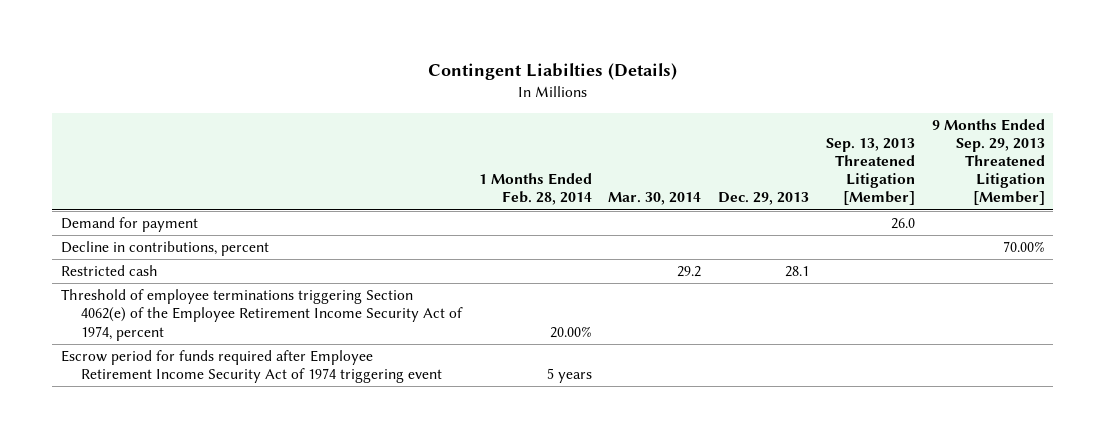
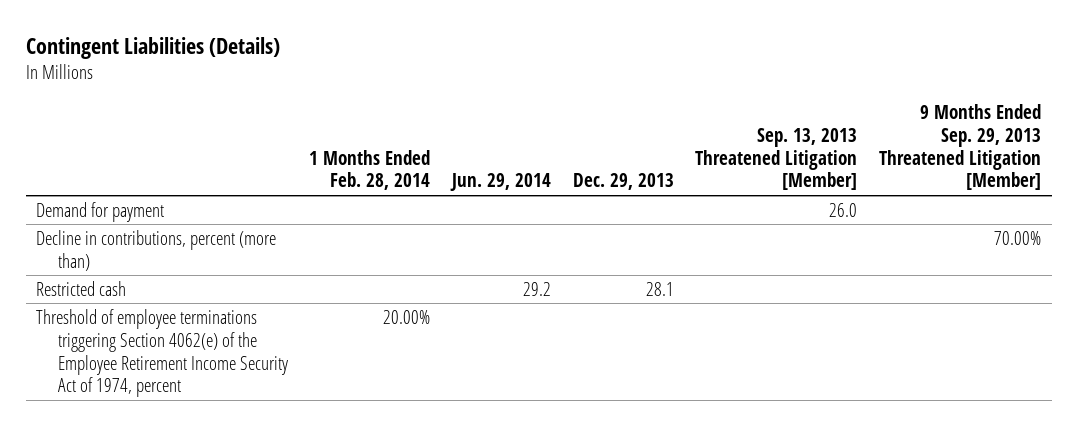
[427,63,677,81] Contingent Liabilties (Details) -> [25,37,280,60] Contingent Liabilities (Details)
[608,192,702,206] Mar. 30, 2014 -> none
none -> [449,173,551,192] Jun. 29, 2014
[60,241,269,257] Decline in contributions, percent -> [36,229,277,271] Decline in contributions, percent (more than)
[60,350,442,384] Escrow period for funds required after Employee Retirement Income Security Act of 1974 triggering event -> none

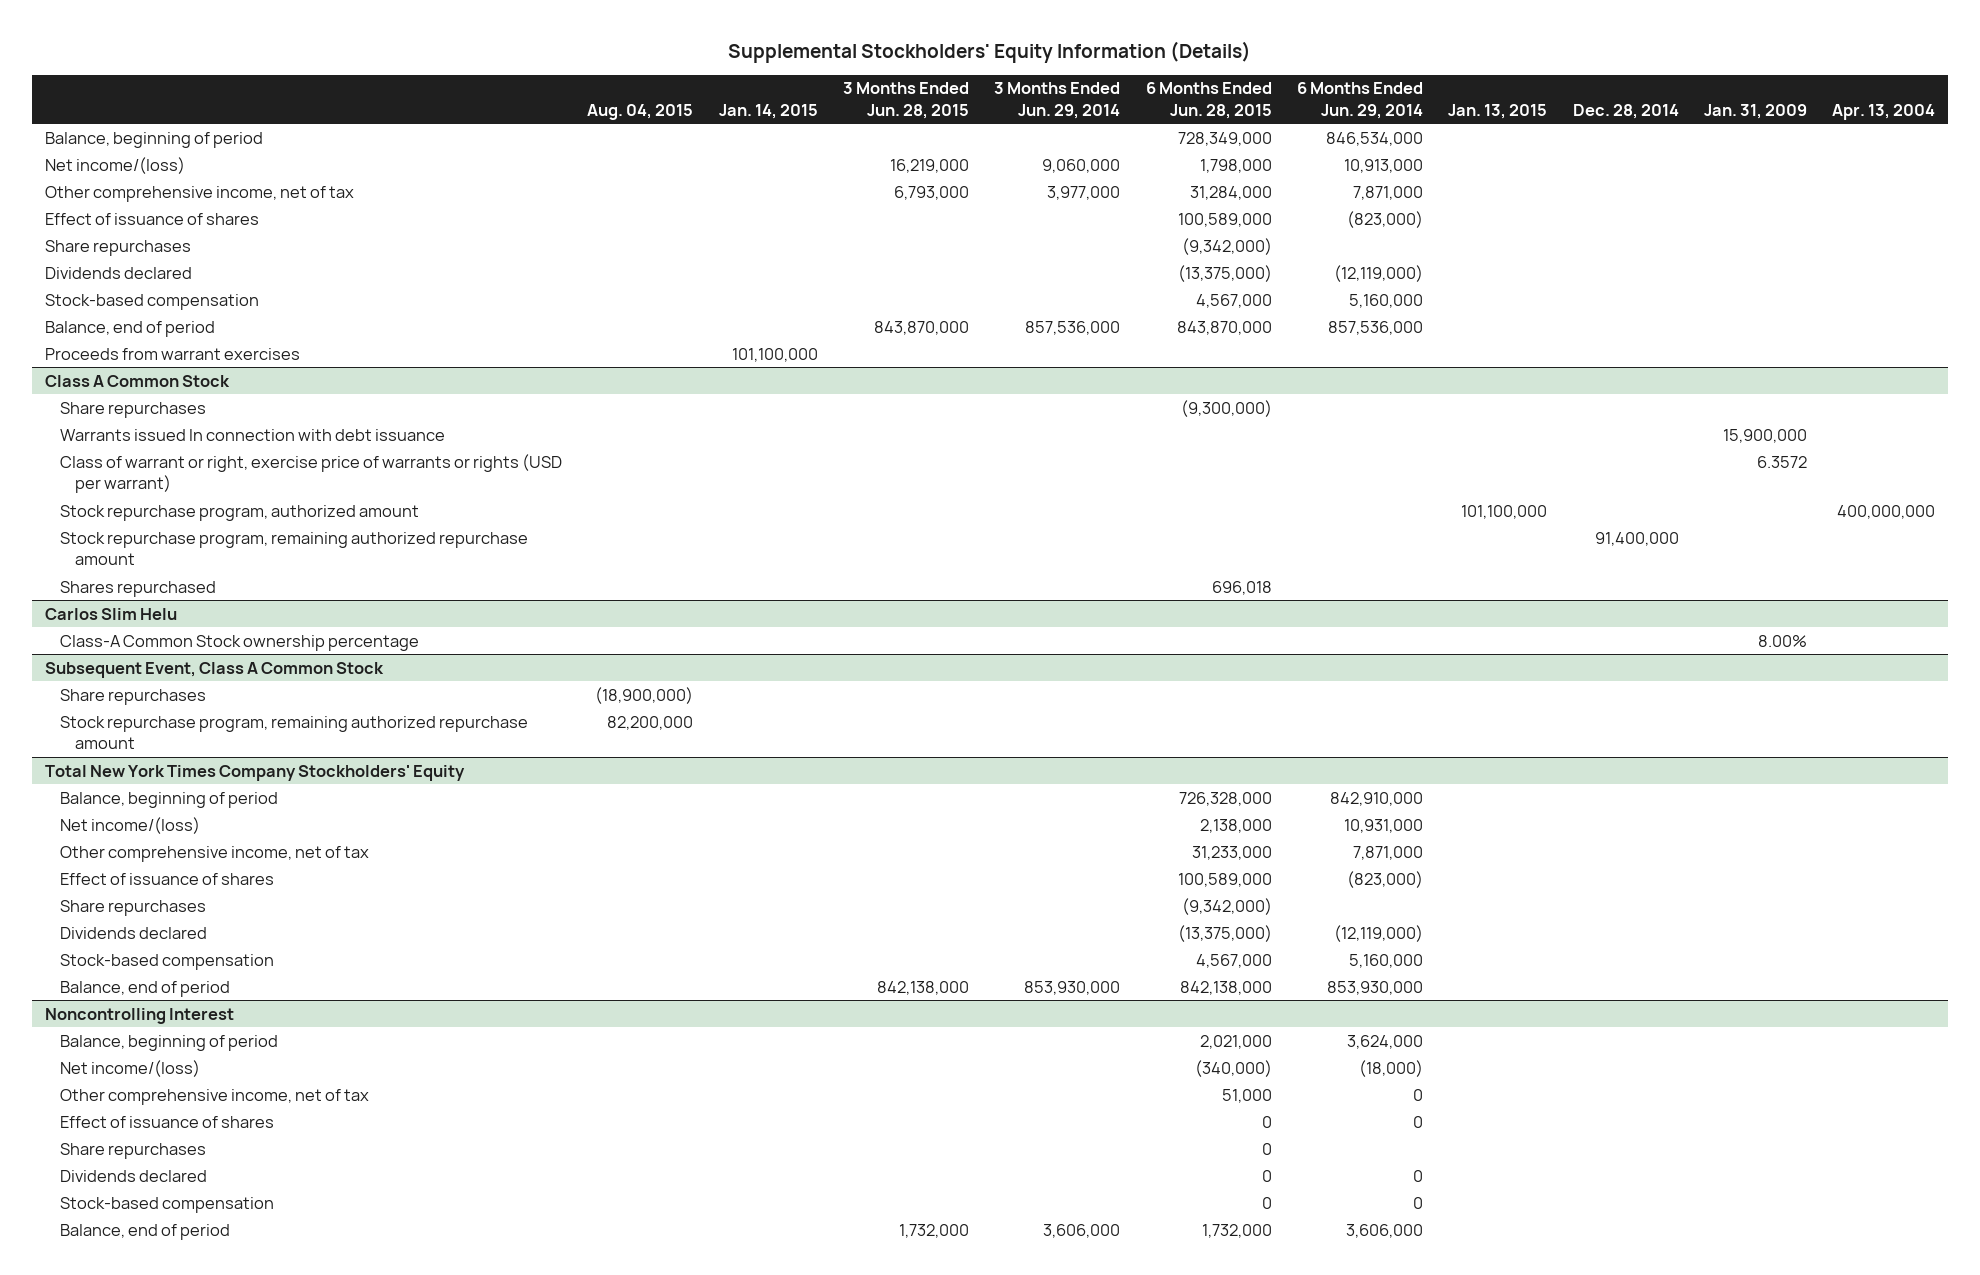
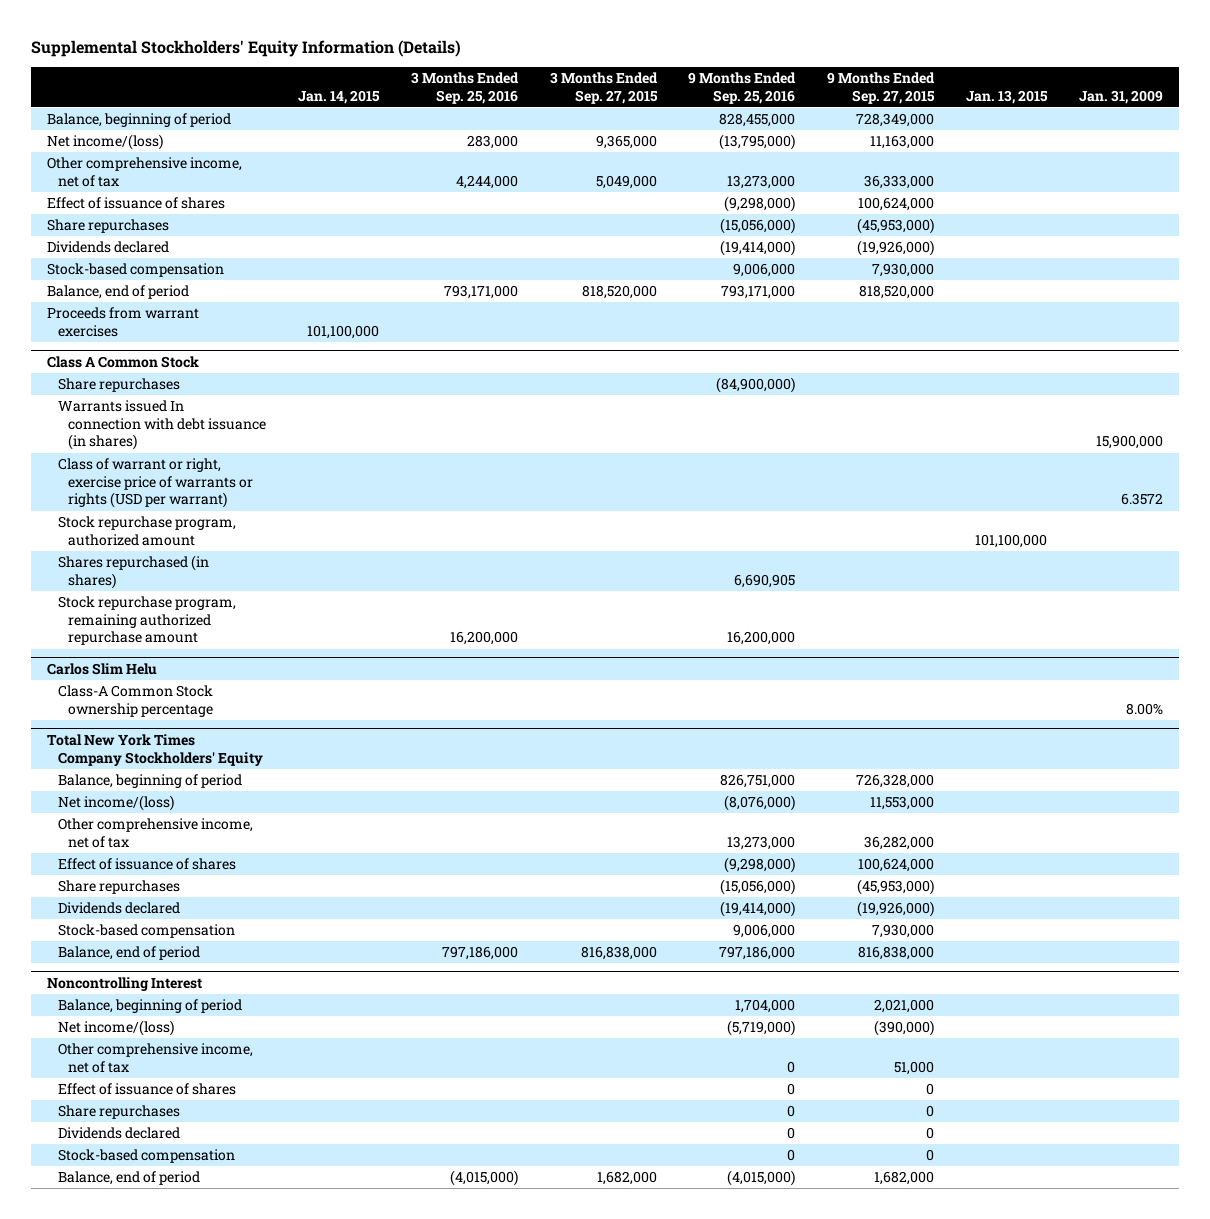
[587,103,694,120] Aug. 04, 2015 -> none
[843,82,970,119] 3 Months Ended Jun. 28, 2015 -> none
[994,82,1121,119] 3 Months Ended Jun. 29, 2014 -> none
[1145,82,1272,119] 6 Months Ended Jun. 28, 2015 -> none
[1296,82,1423,119] 6 Months Ended Jun. 29, 2014 -> none
[1572,103,1679,119] Dec. 28, 2014 -> none
[1832,103,1936,120] Apr. 13, 2004 -> none
none -> [410,72,519,104] 3 Months Ended Sep. 25, 2016
none -> [549,72,658,104] 3 Months Ended Sep. 27, 2015
none -> [688,72,797,104] 9 Months Ended Sep. 25, 2016
none -> [827,72,936,104] 9 Months Ended Sep. 27, 2015
[60,428,446,441] Warrants issued In connection with debt issuance -> [57,400,266,451] Warrants issued In connection with debt issuance (in shares)
none -> [57,555,209,589] Shares repurchased (in shares)
[60,580,217,597] Shares repurchased -> none
[45,661,385,678] Subsequent Event, Class A Common Stock -> none
[60,688,207,705] Share repurchases -> none
[60,715,529,750] Stock repurchase program, remaining authorized repurchase amount -> none

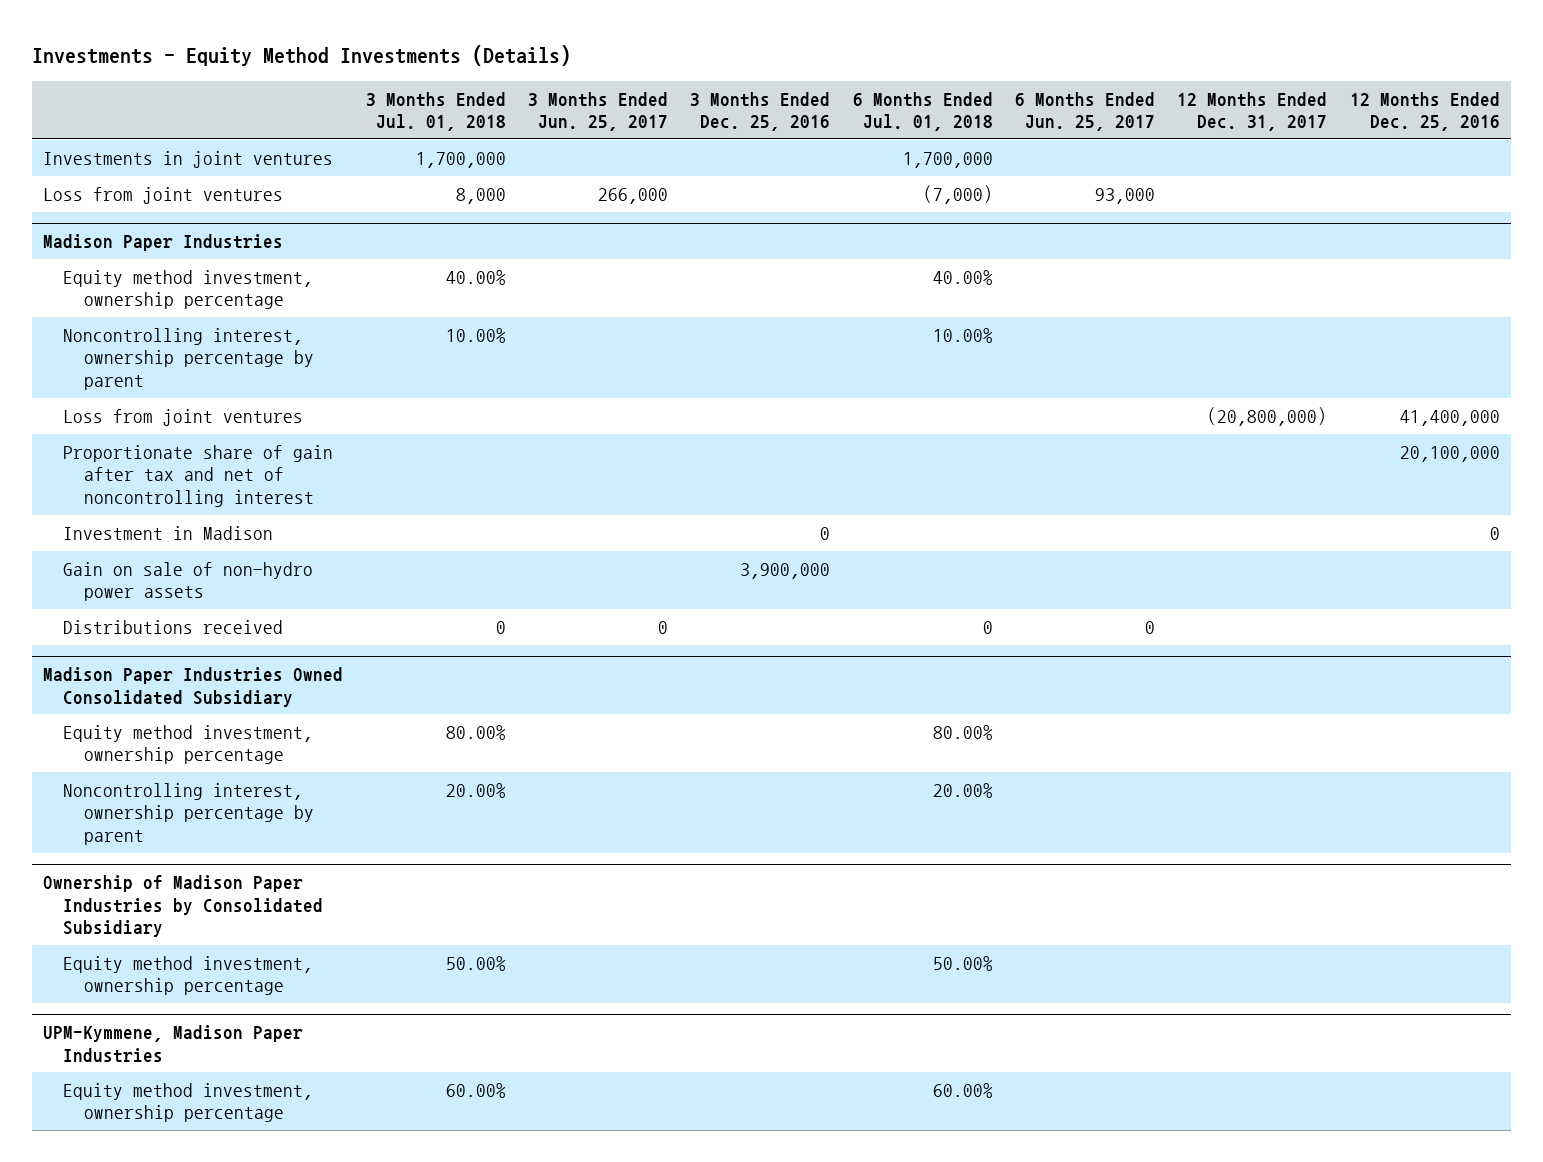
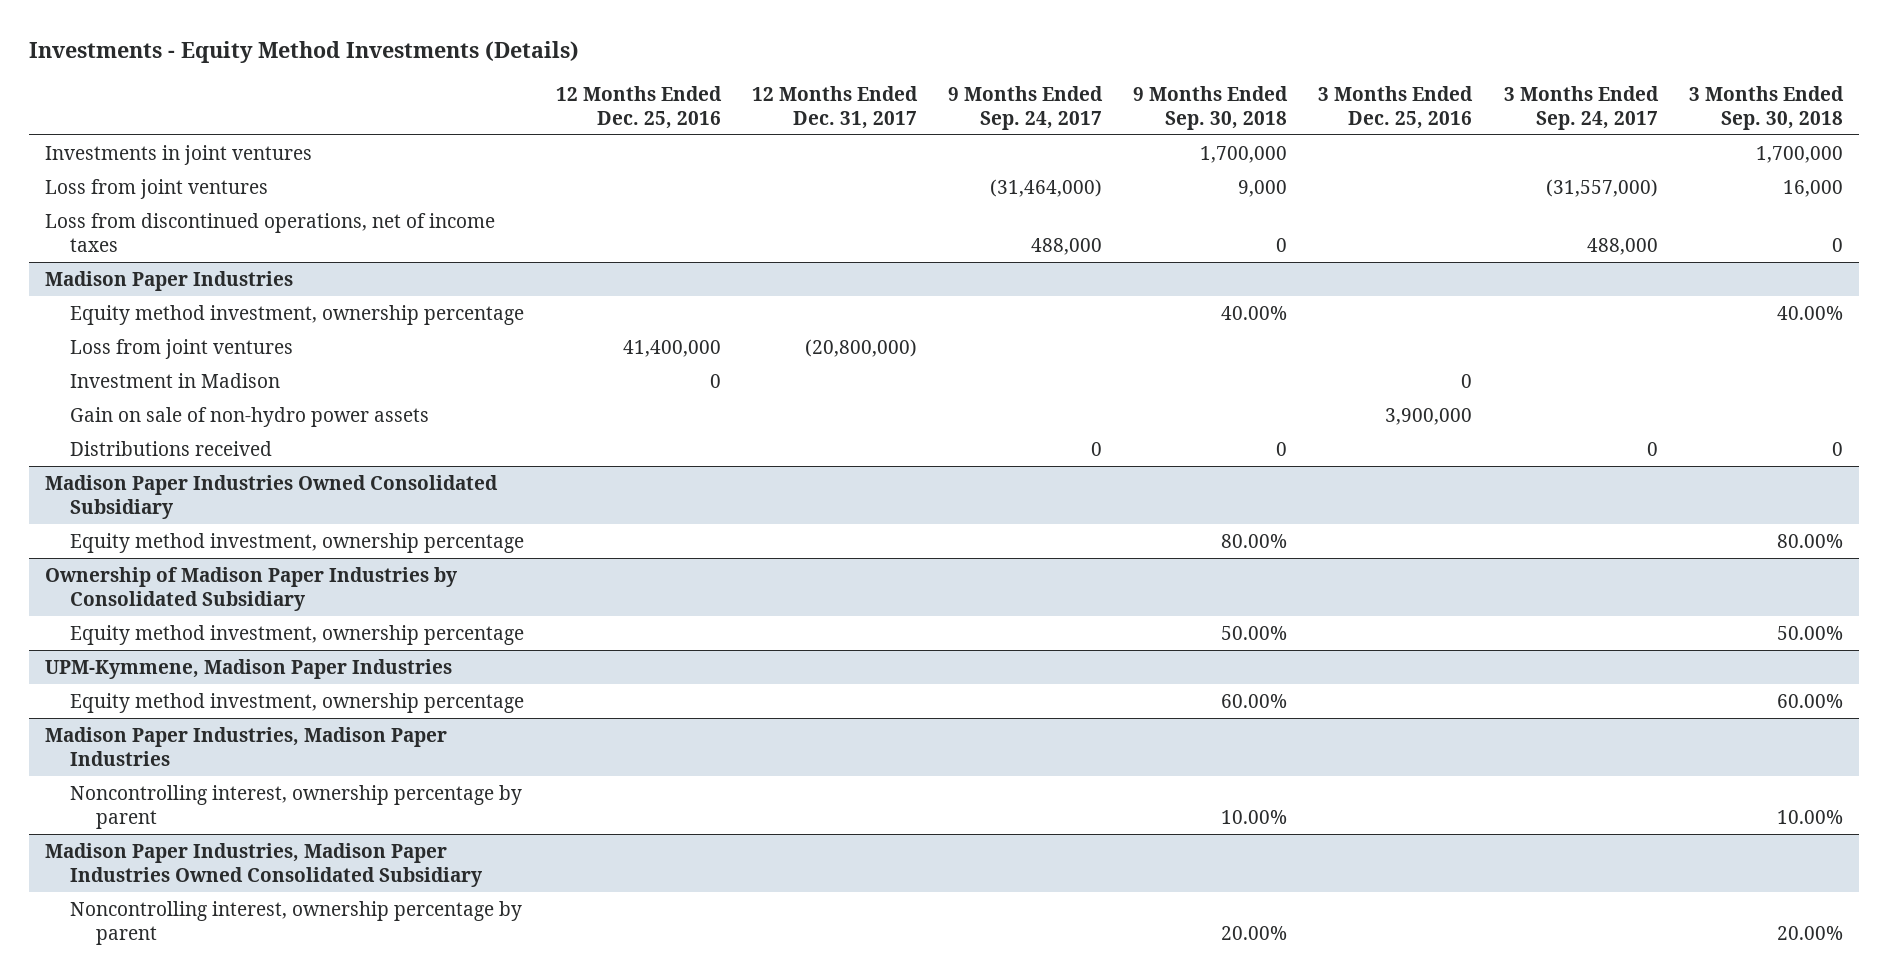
[365,91,506,132] 3 Months Ended Jul. 01, 2018 -> none
[527,91,668,132] 3 Months Ended Jun. 25, 2017 -> none
[852,91,993,132] 6 Months Ended Jul. 01, 2018 -> none
[1015,91,1156,132] 6 Months Ended Jun. 25, 2017 -> none
none -> [948,85,1104,130] 9 Months Ended Sep. 24, 2017
none -> [1133,85,1289,130] 9 Months Ended Sep. 30, 2018
none -> [1503,85,1659,130] 3 Months Ended Sep. 24, 2017
none -> [1688,85,1844,130] 3 Months Ended Sep. 30, 2018
none -> [44,212,495,252] Loss from discontinued operations, net of income taxes
[63,327,314,390] Noncontrolling interest, ownership percentage by parent -> none
[63,444,334,507] Proportionate share of gain after tax and net of noncontrolling interest -> none
[63,782,314,845] Noncontrolling interest, ownership percentage by parent -> none
none -> [44,726,447,766] Madison Paper Industries, Madison Paper Industries
none -> [70,784,523,829] Noncontrolling interest, ownership percentage by parent
none -> [44,842,483,887] Madison Paper Industries, Madison Paper Industries Owned Consolidated Subsidiary
none -> [70,900,523,945] Noncontrolling interest, ownership percentage by parent

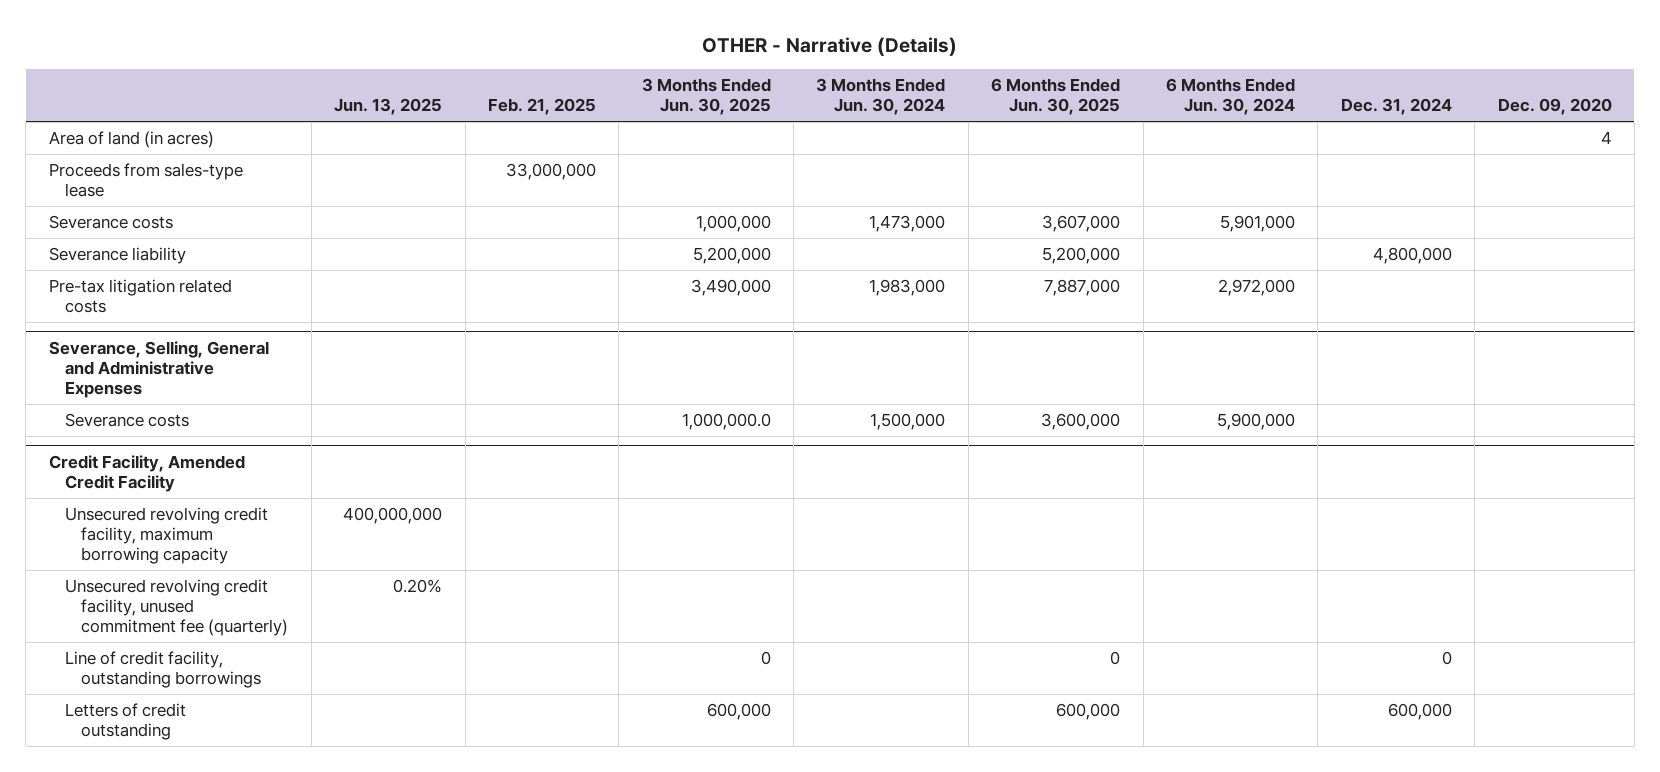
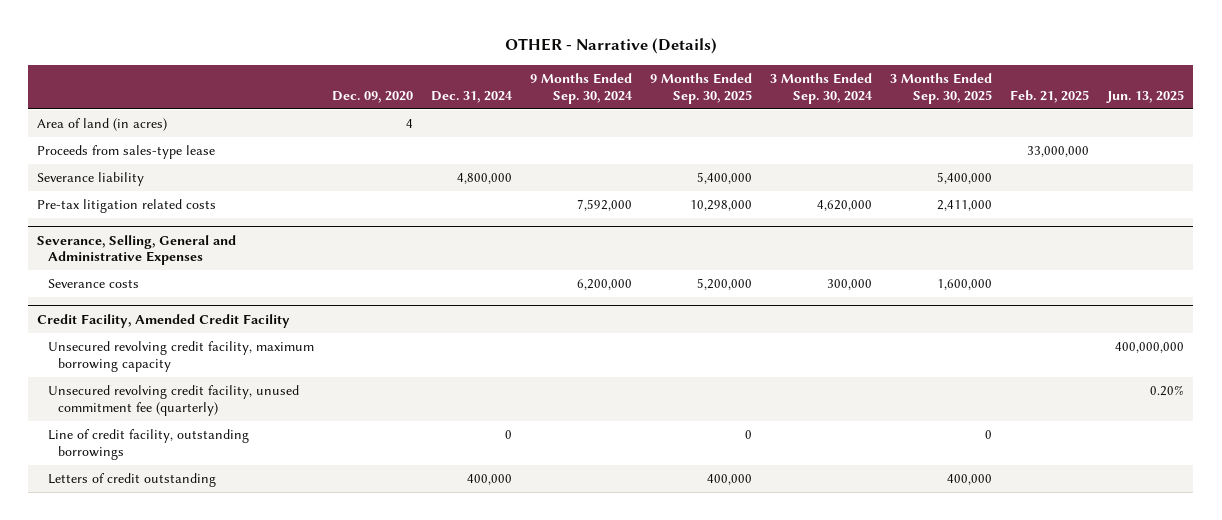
[641,78,771,116] 3 Months Ended Jun. 30, 2025 -> none
[816,78,946,116] 3 Months Ended Jun. 30, 2024 -> none
[991,78,1121,116] 6 Months Ended Jun. 30, 2025 -> none
[1166,78,1296,116] 6 Months Ended Jun. 30, 2024 -> none
none -> [530,72,633,104] 9 Months Ended Sep. 30, 2024
none -> [650,72,753,104] 9 Months Ended Sep. 30, 2025
none -> [770,72,873,104] 3 Months Ended Sep. 30, 2024
none -> [890,72,993,104] 3 Months Ended Sep. 30, 2025
[48,214,173,229] Severance costs -> none
[1387,702,1452,720] 600,000 -> [466,474,512,486] 400,000

